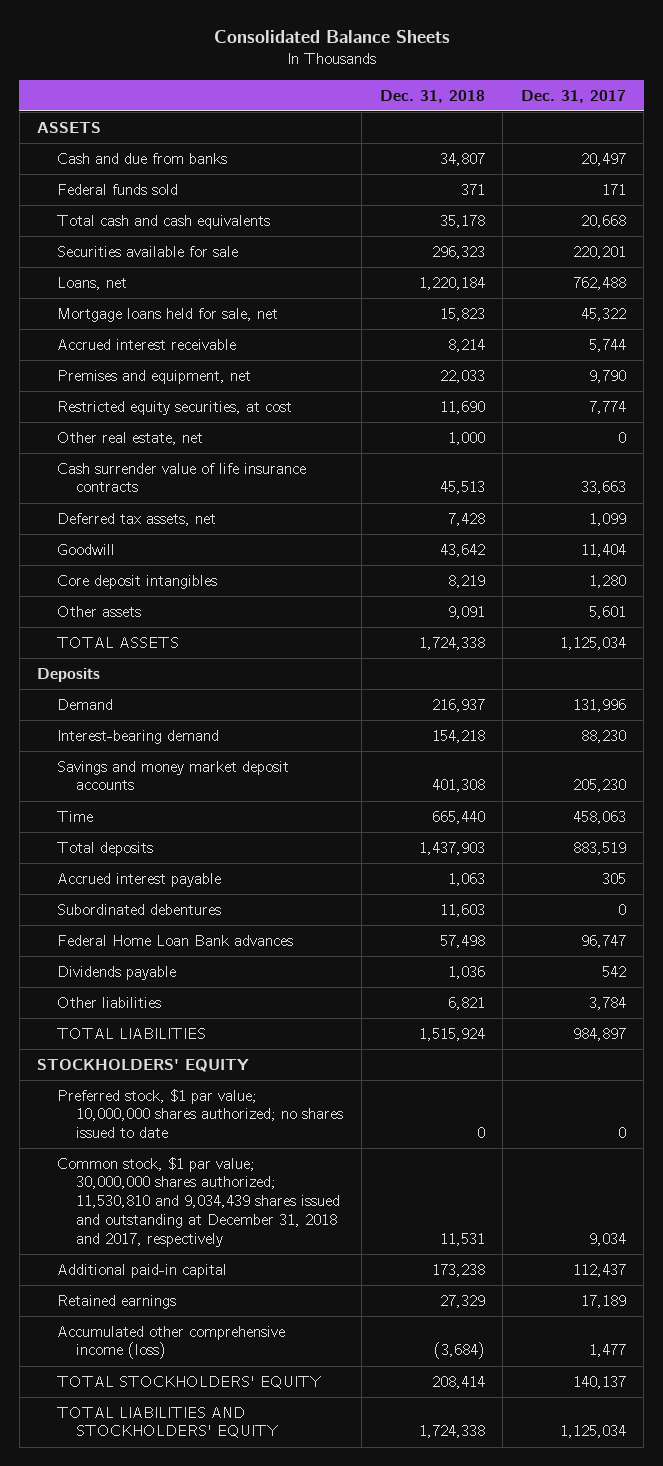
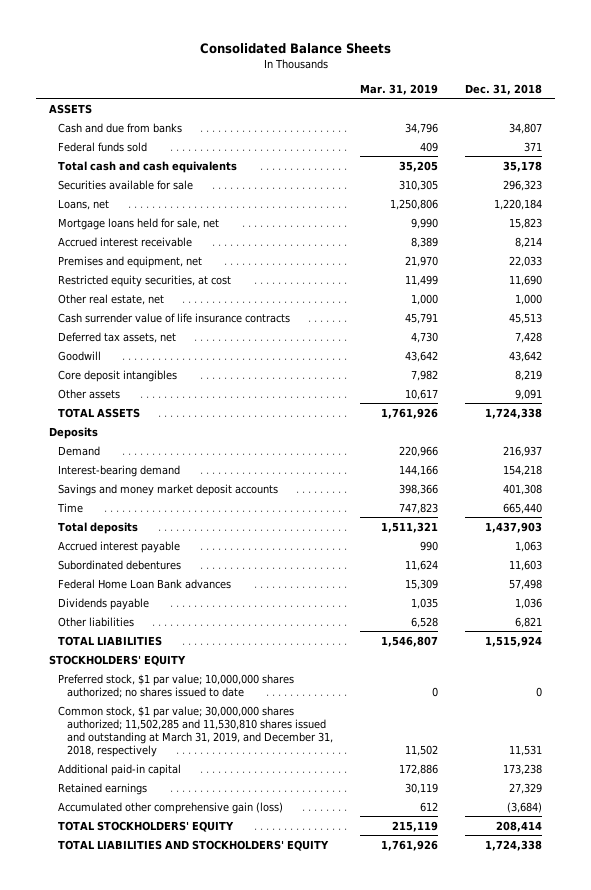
[520,89,626,103] Dec. 31, 2017 -> none
none -> [360,83,439,95] Mar. 31, 2019
[56,1156,341,1247] Common stock, $1 par value; 30,000,000 shares authorized; 11,530,810 and 9,034,439 shares issued and outstanding at December 31, 2018 and 2017, respectively -> [58,705,334,757] Common stock, $1 par value; 30,000,000 shares authorized; 11,502,285 and 11,530,810 shares issued and outstanding at March 31, 2019, and December 31, 2018, respectively
[56,1325,285,1360] Accumulated other comprehensive income (loss) -> [58,801,284,814] Accumulated other comprehensive gain (loss)

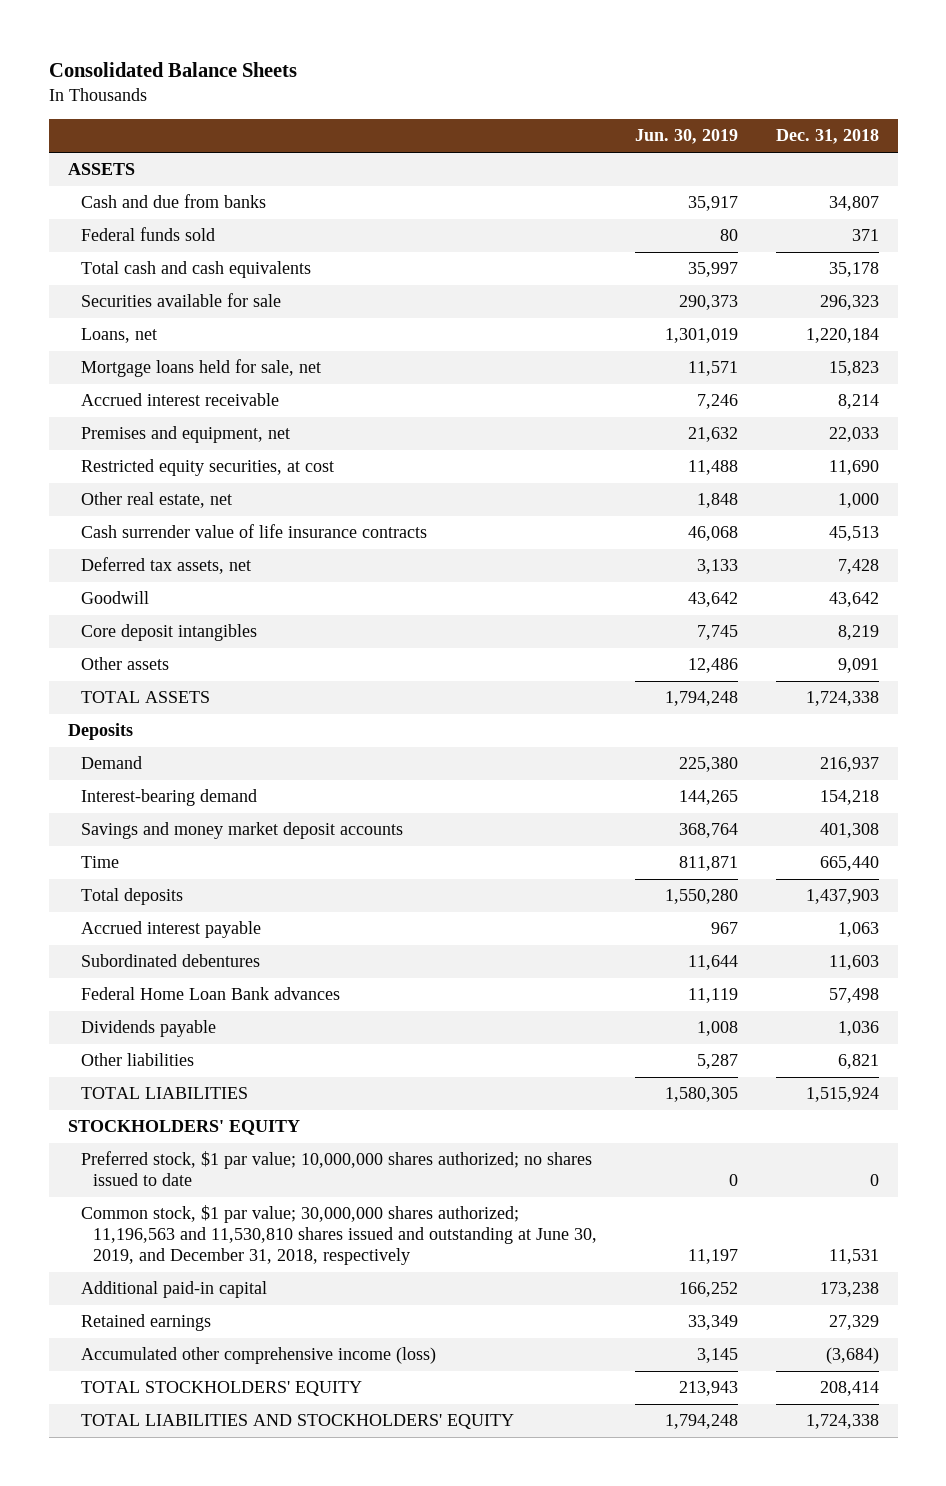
[360,83,439,95] Mar. 31, 2019 -> none
none -> [635,129,739,145] Jun. 30, 2019
[58,705,334,757] Common stock, $1 par value; 30,000,000 shares authorized; 11,502,285 and 11,530,810 shares issued and outstanding at March 31, 2019, and December 31, 2018, respectively -> [80,1205,598,1266] Common stock, $1 par value; 30,000,000 shares authorized; 11,196,563 and 11,530,810 shares issued and outstanding at June 30, 2019, and December 31, 2018, respectively
[58,801,284,814] Accumulated other comprehensive gain (loss) -> [80,1347,436,1365] Accumulated other comprehensive income (loss)

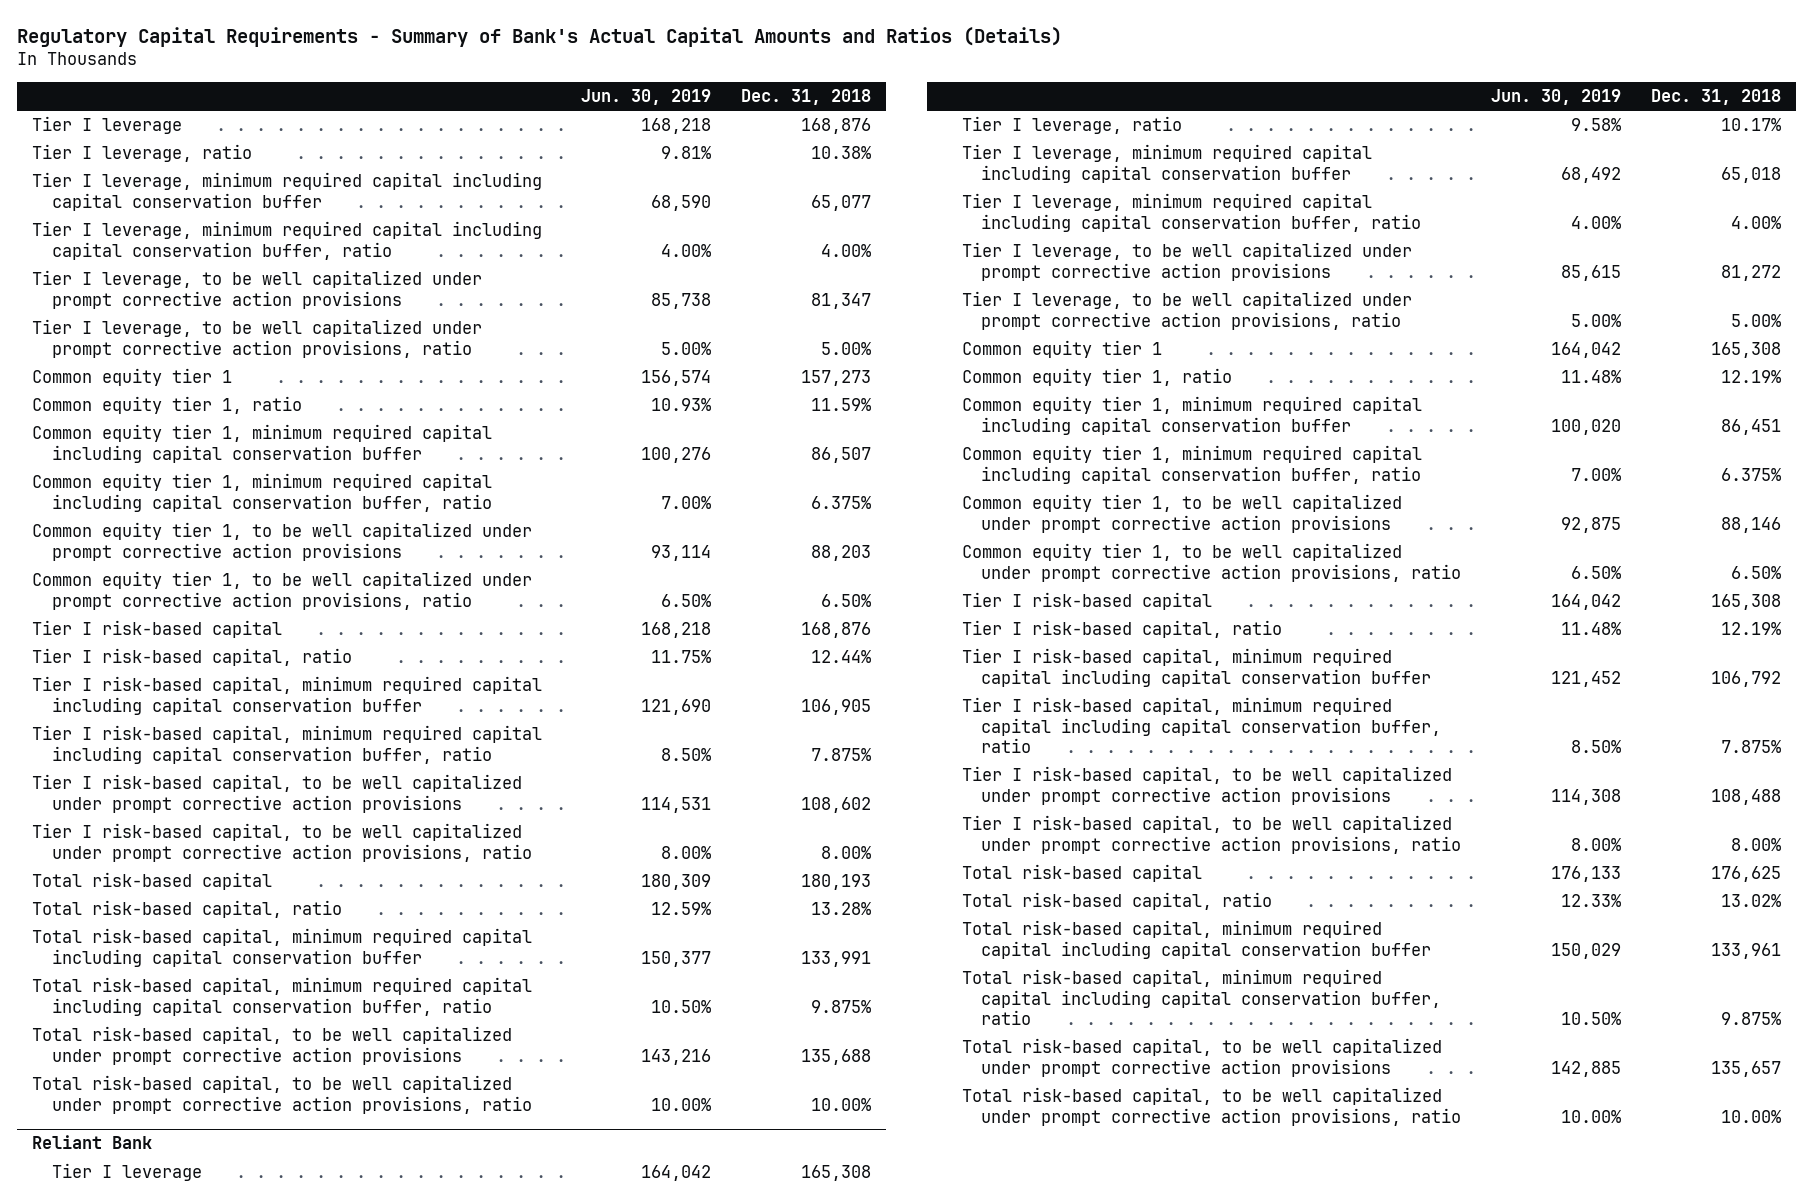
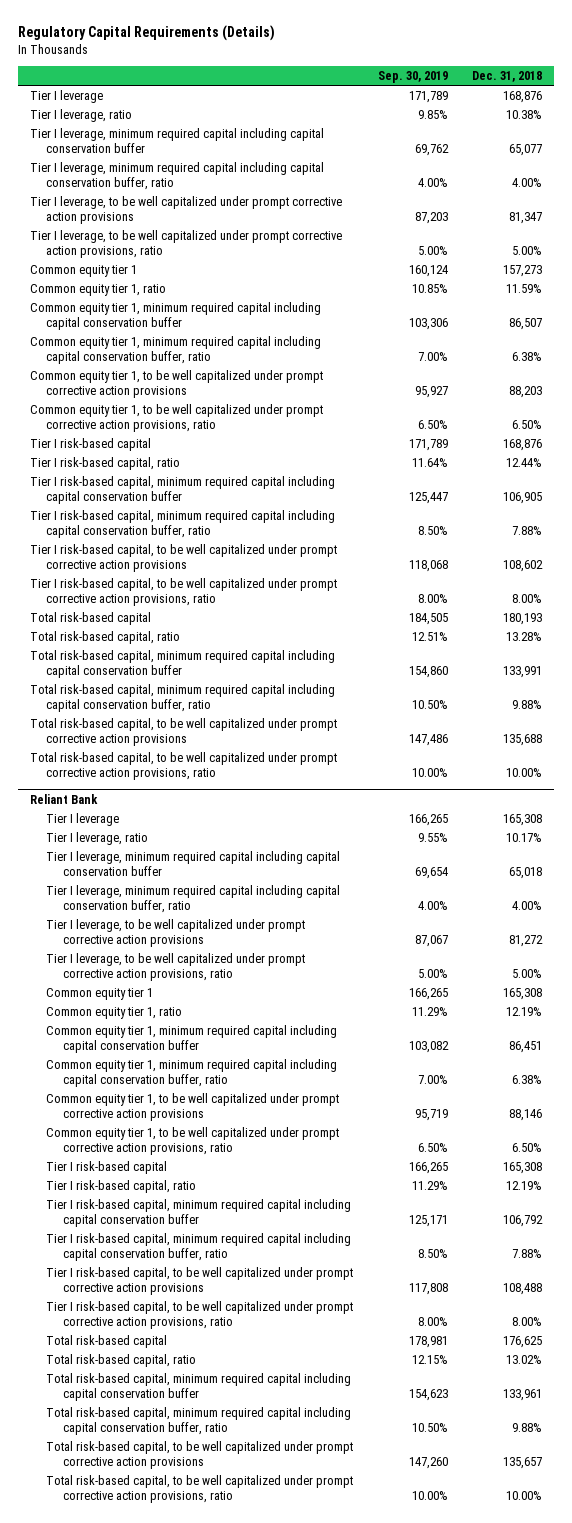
[17,26,1063,47] Regulatory Capital Requirements - Summary of Bank's Actual Capital Amounts and Ratios (Details) -> [17,25,275,42] Regulatory Capital Requirements (Details)
[581,88,712,105] Jun. 30, 2019 -> none
none -> [377,71,448,84] Sep. 30, 2019
[810,495,871,509] 6.375% -> [512,352,543,362] 6.38%
[810,747,871,761] 7.875% -> [512,526,543,536] 7.88%
[810,999,871,1013] 9.875% -> [512,700,543,710] 9.88%
[1720,467,1781,481] 6.375% -> [512,1075,543,1085] 6.38%
[1720,740,1781,754] 7.875% -> [512,1249,543,1259] 7.88%
[1720,1012,1781,1026] 9.875% -> [512,1423,543,1433] 9.88%

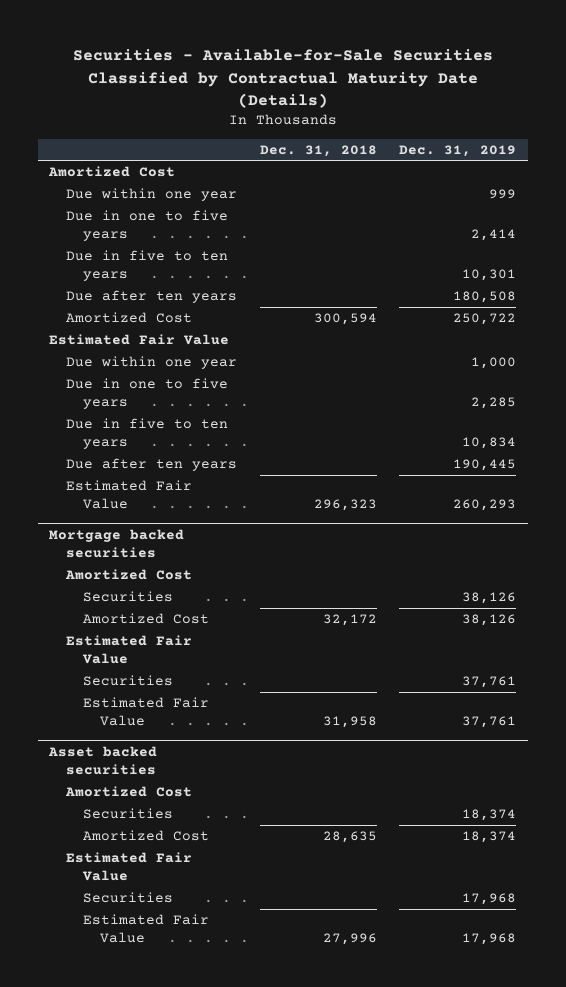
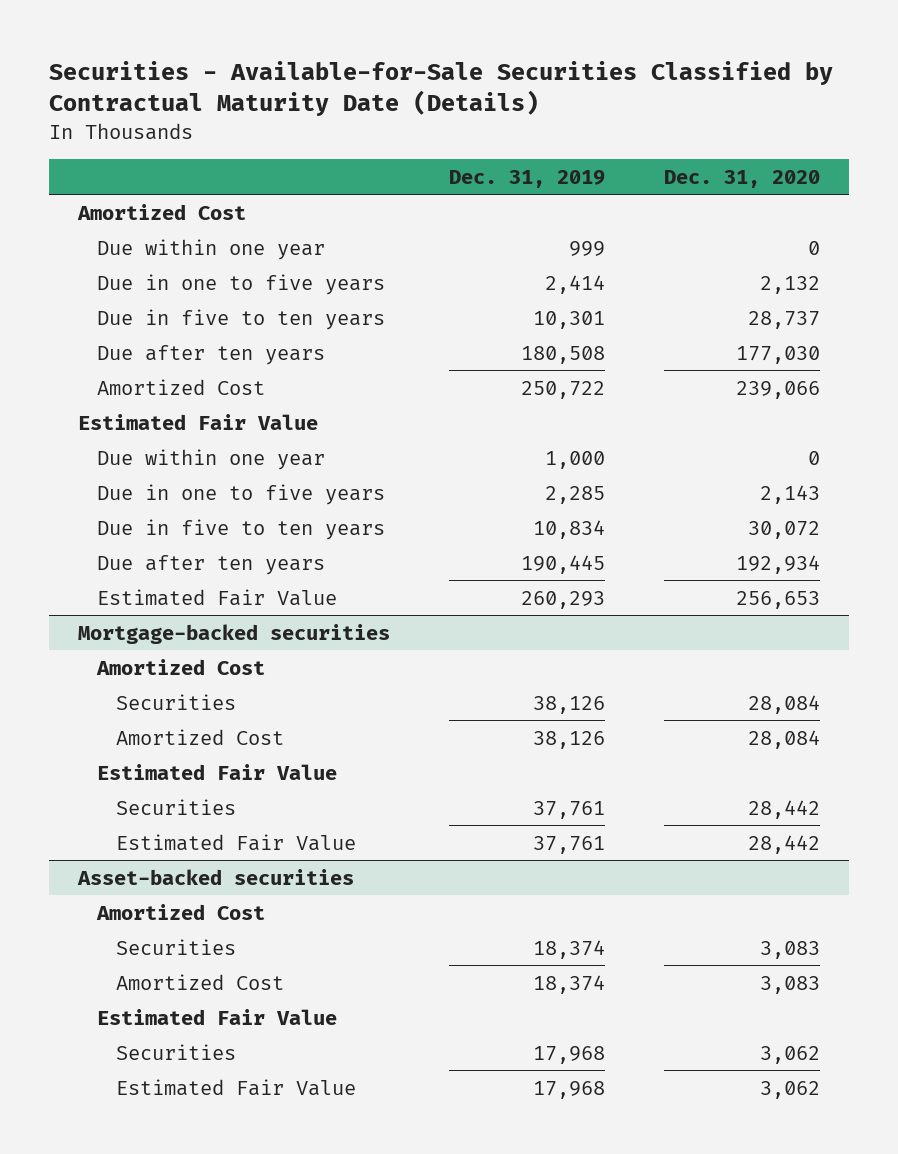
[259,144,377,157] Dec. 31, 2018 -> none
none -> [663,169,820,188] Dec. 31, 2020
[49,528,185,558] Mortgage backed securities -> [78,623,391,644] Mortgage-backed securities
[48,745,158,775] Asset backed securities -> [77,868,355,885] Asset-backed securities

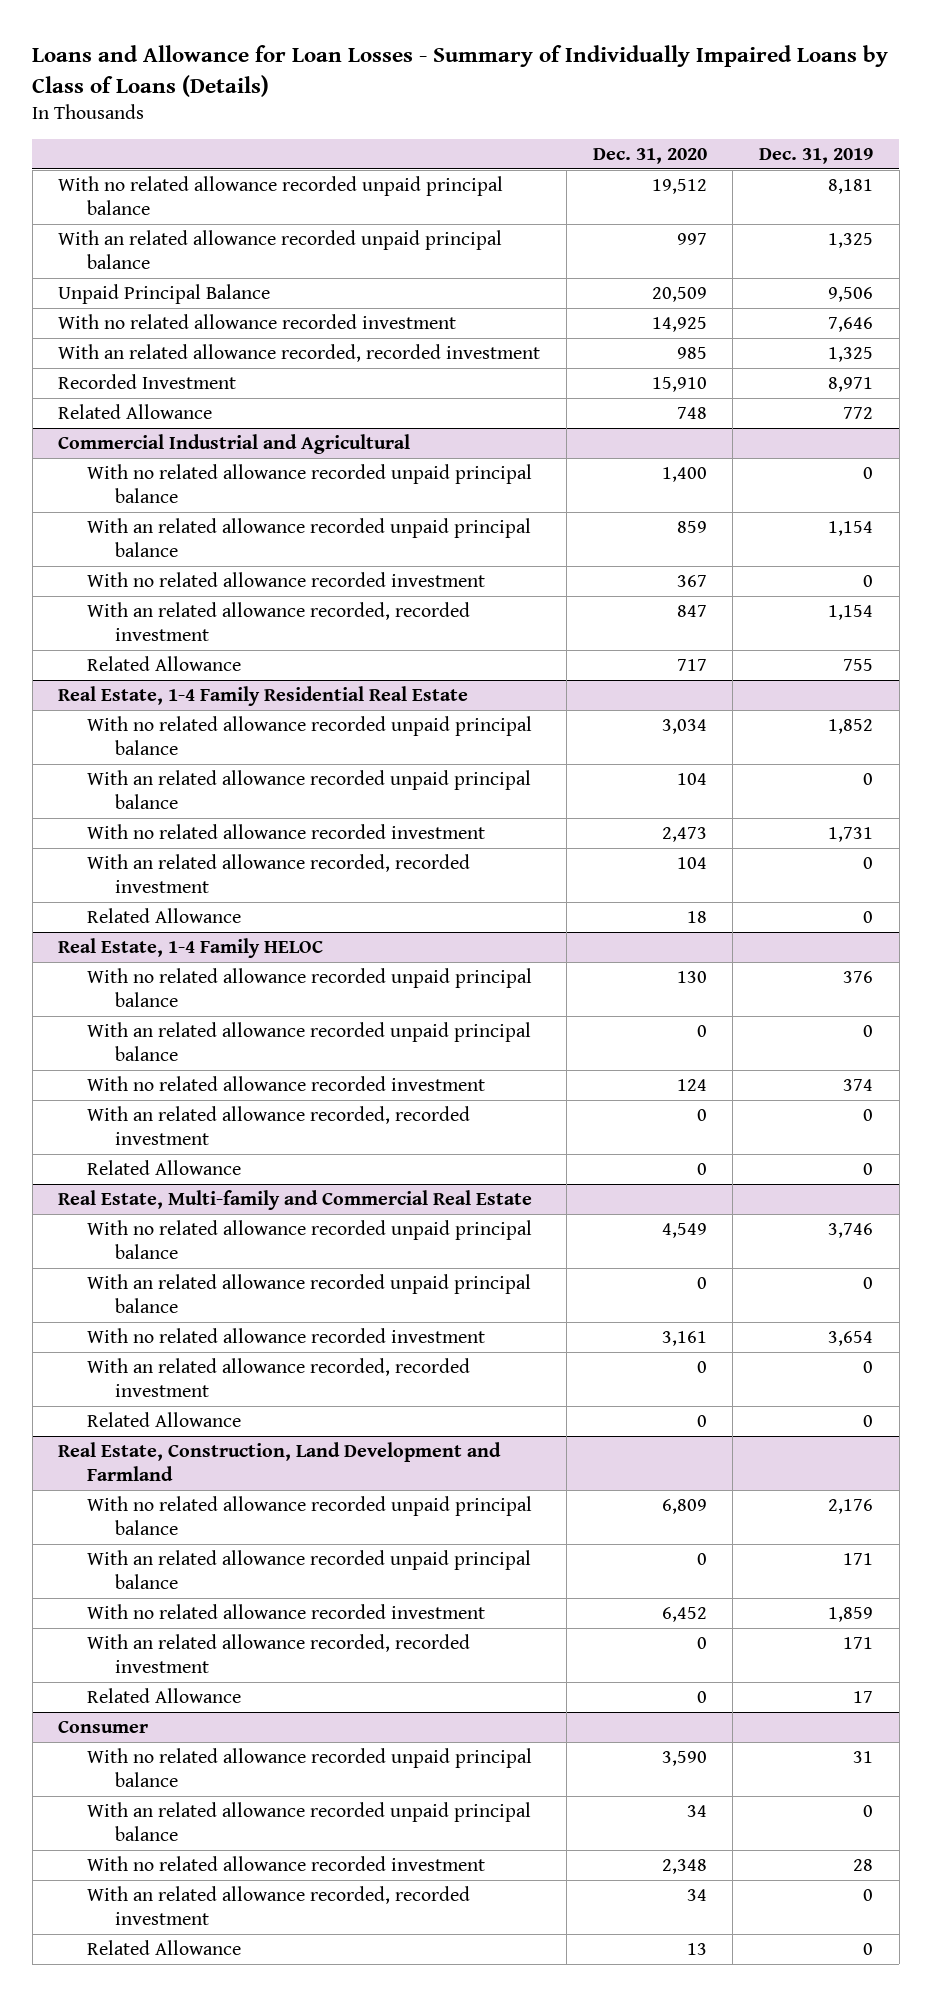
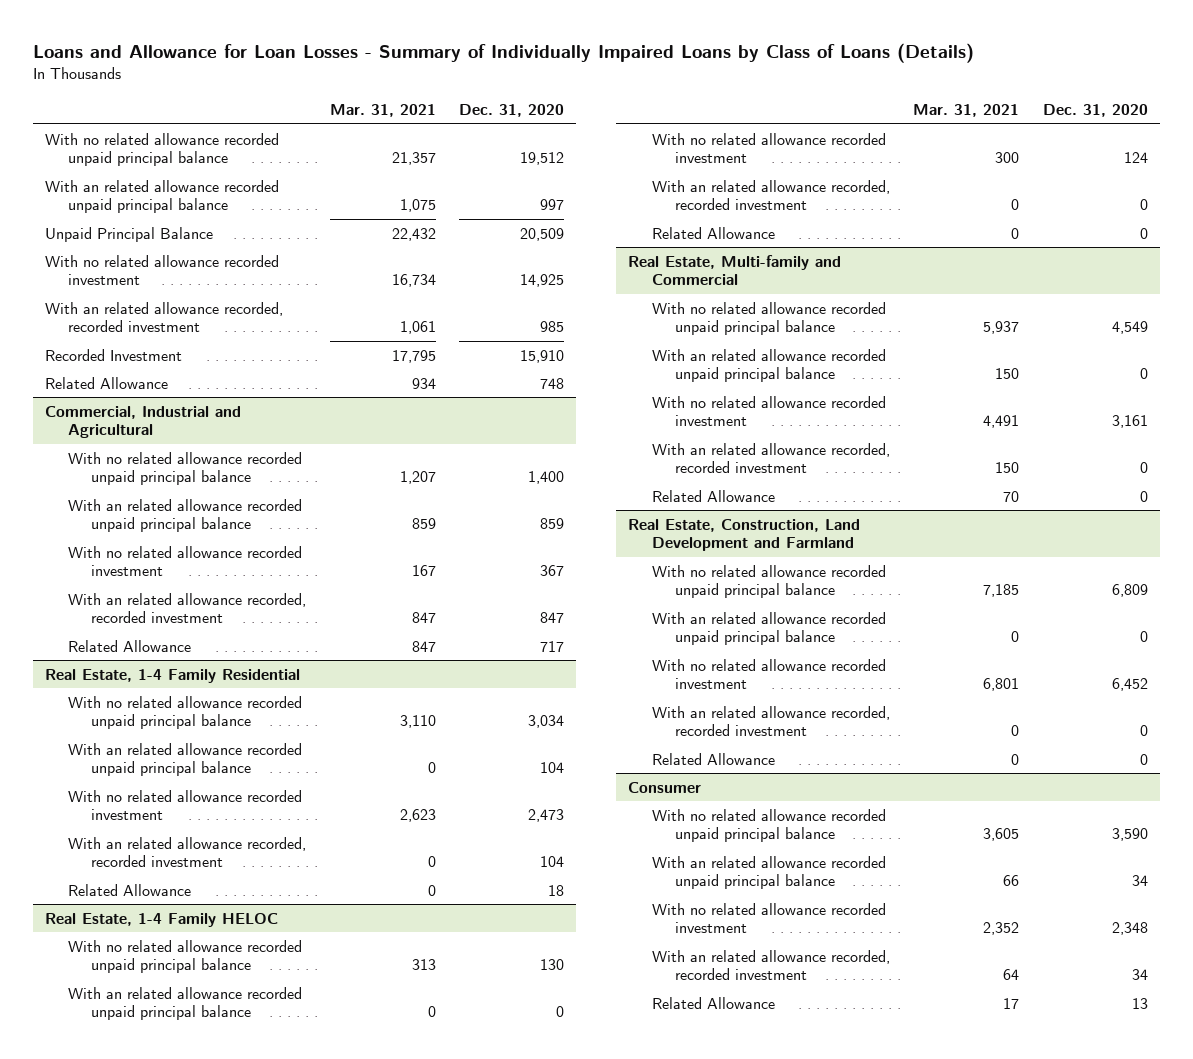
[759,147,874,164] Dec. 31, 2019 -> none
none -> [329,104,436,118] Mar. 31, 2021
[58,434,411,455] Commercial Industrial and Agricultural -> [44,405,241,439] Commercial, Industrial and Agricultural
[58,686,469,707] Real Estate, 1-4 Family Residential Real Estate -> [44,668,300,683] Real Estate, 1-4 Family Residential
[58,1190,533,1211] Real Estate, Multi-family and Commercial Real Estate -> [628,254,842,286] Real Estate, Multi-family and Commercial

